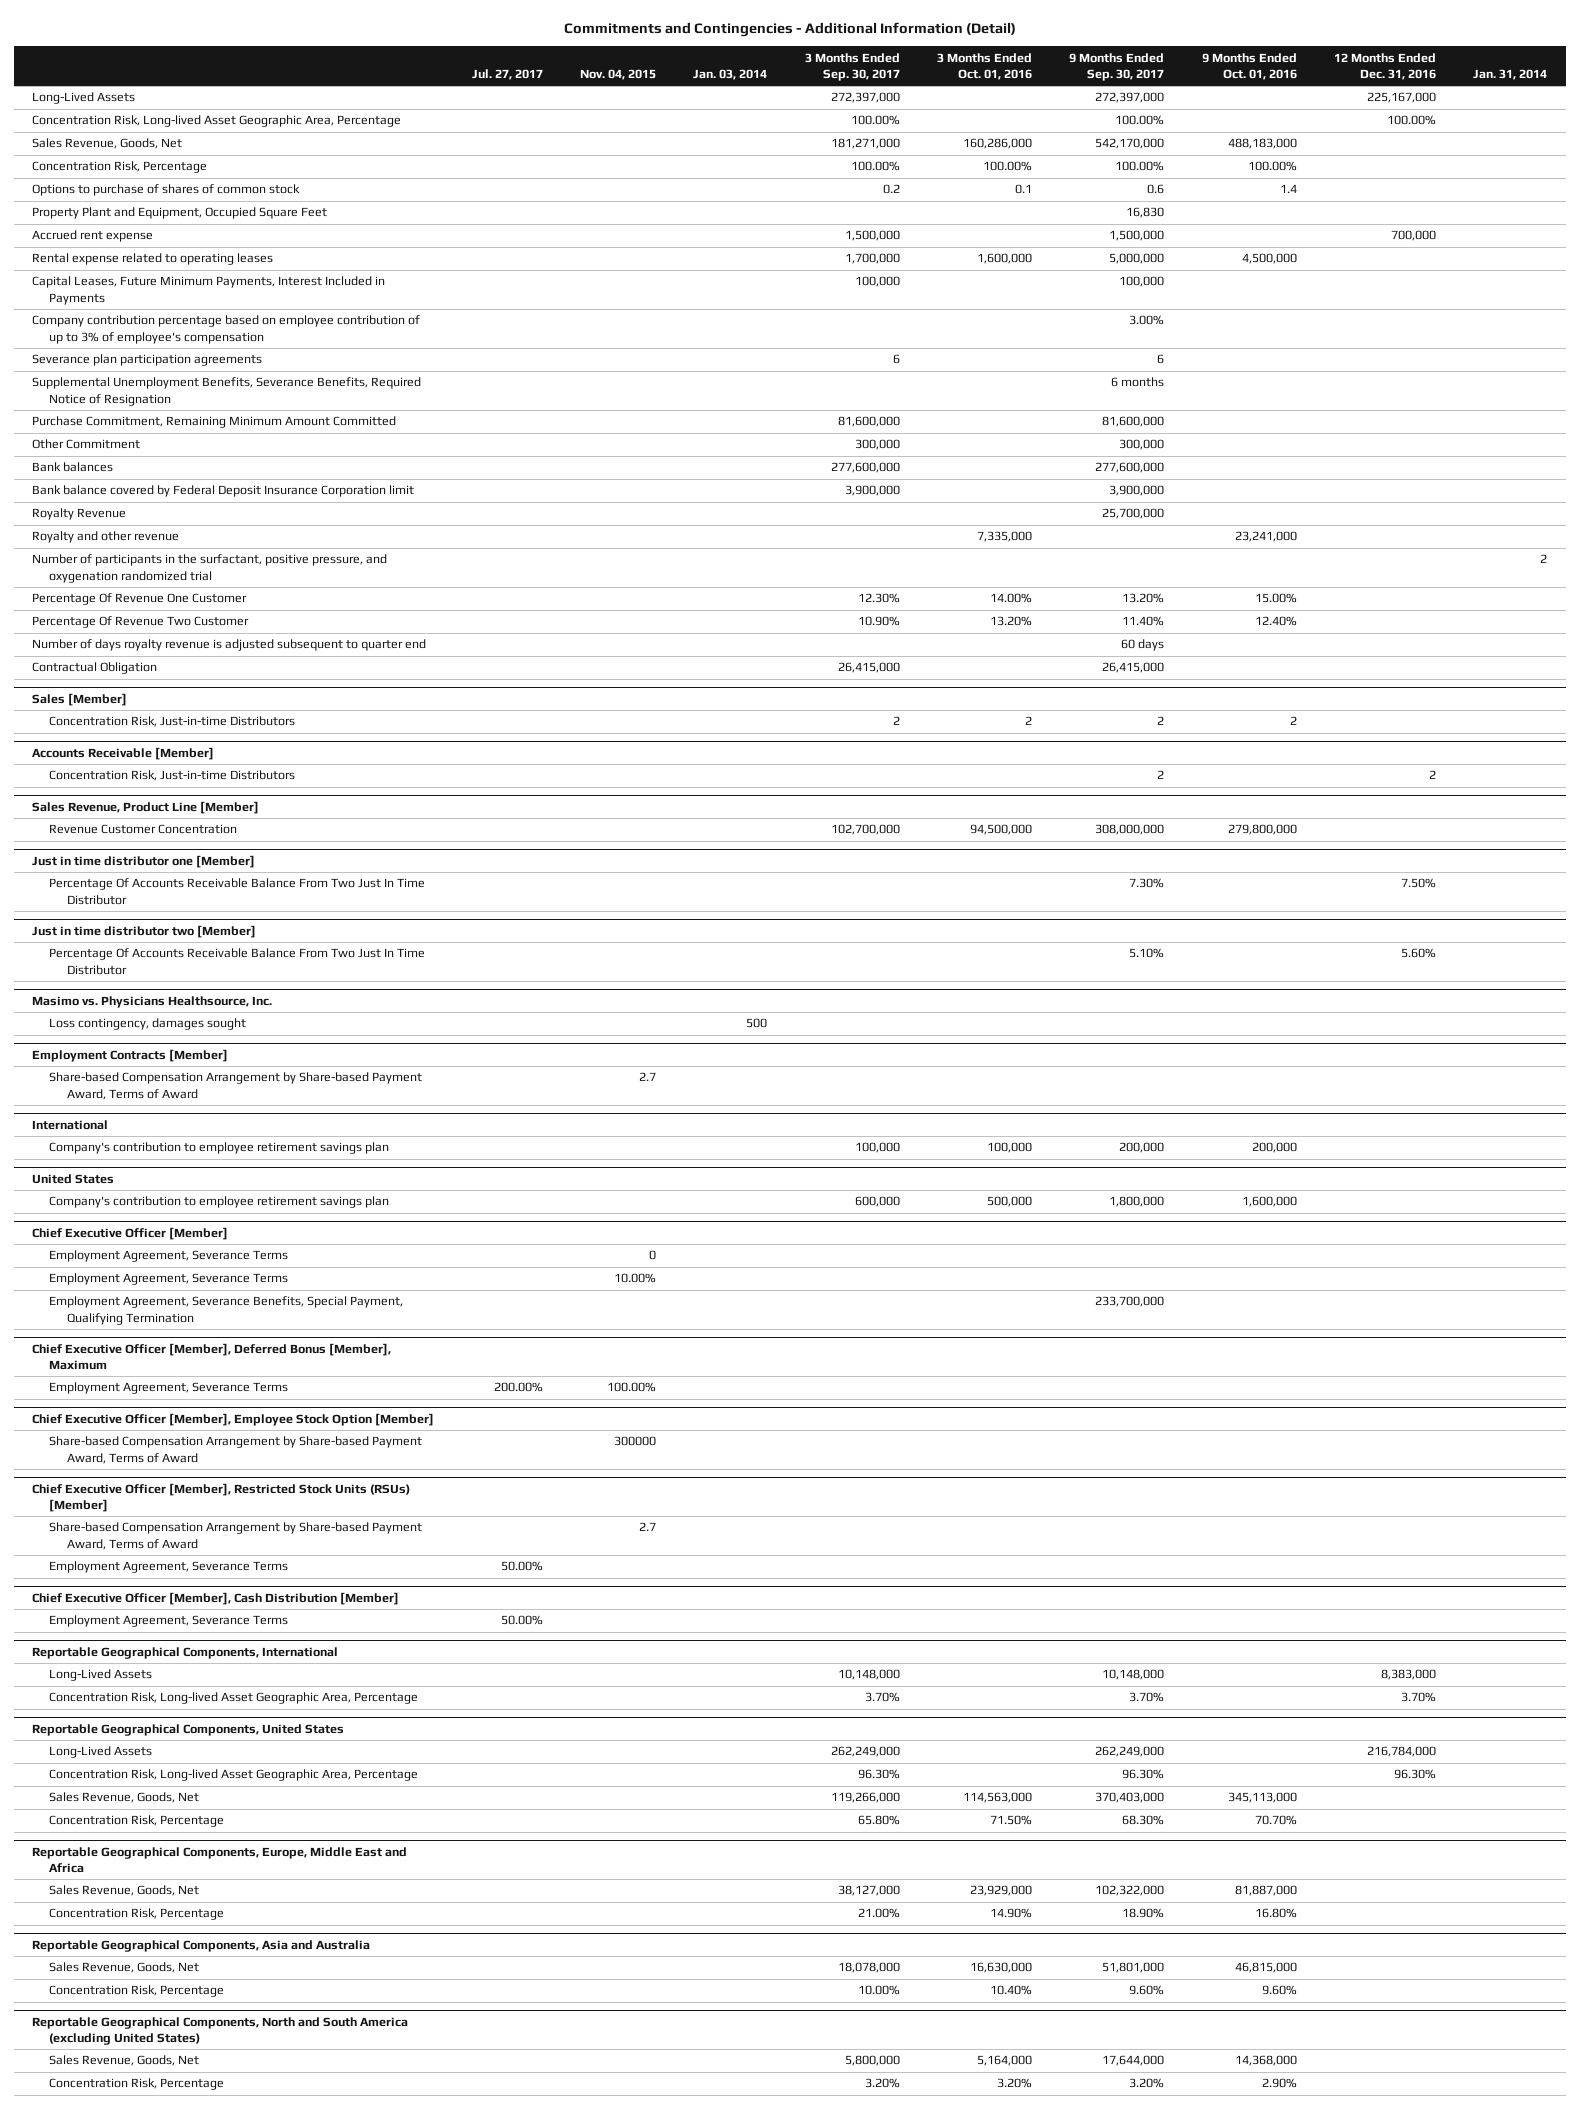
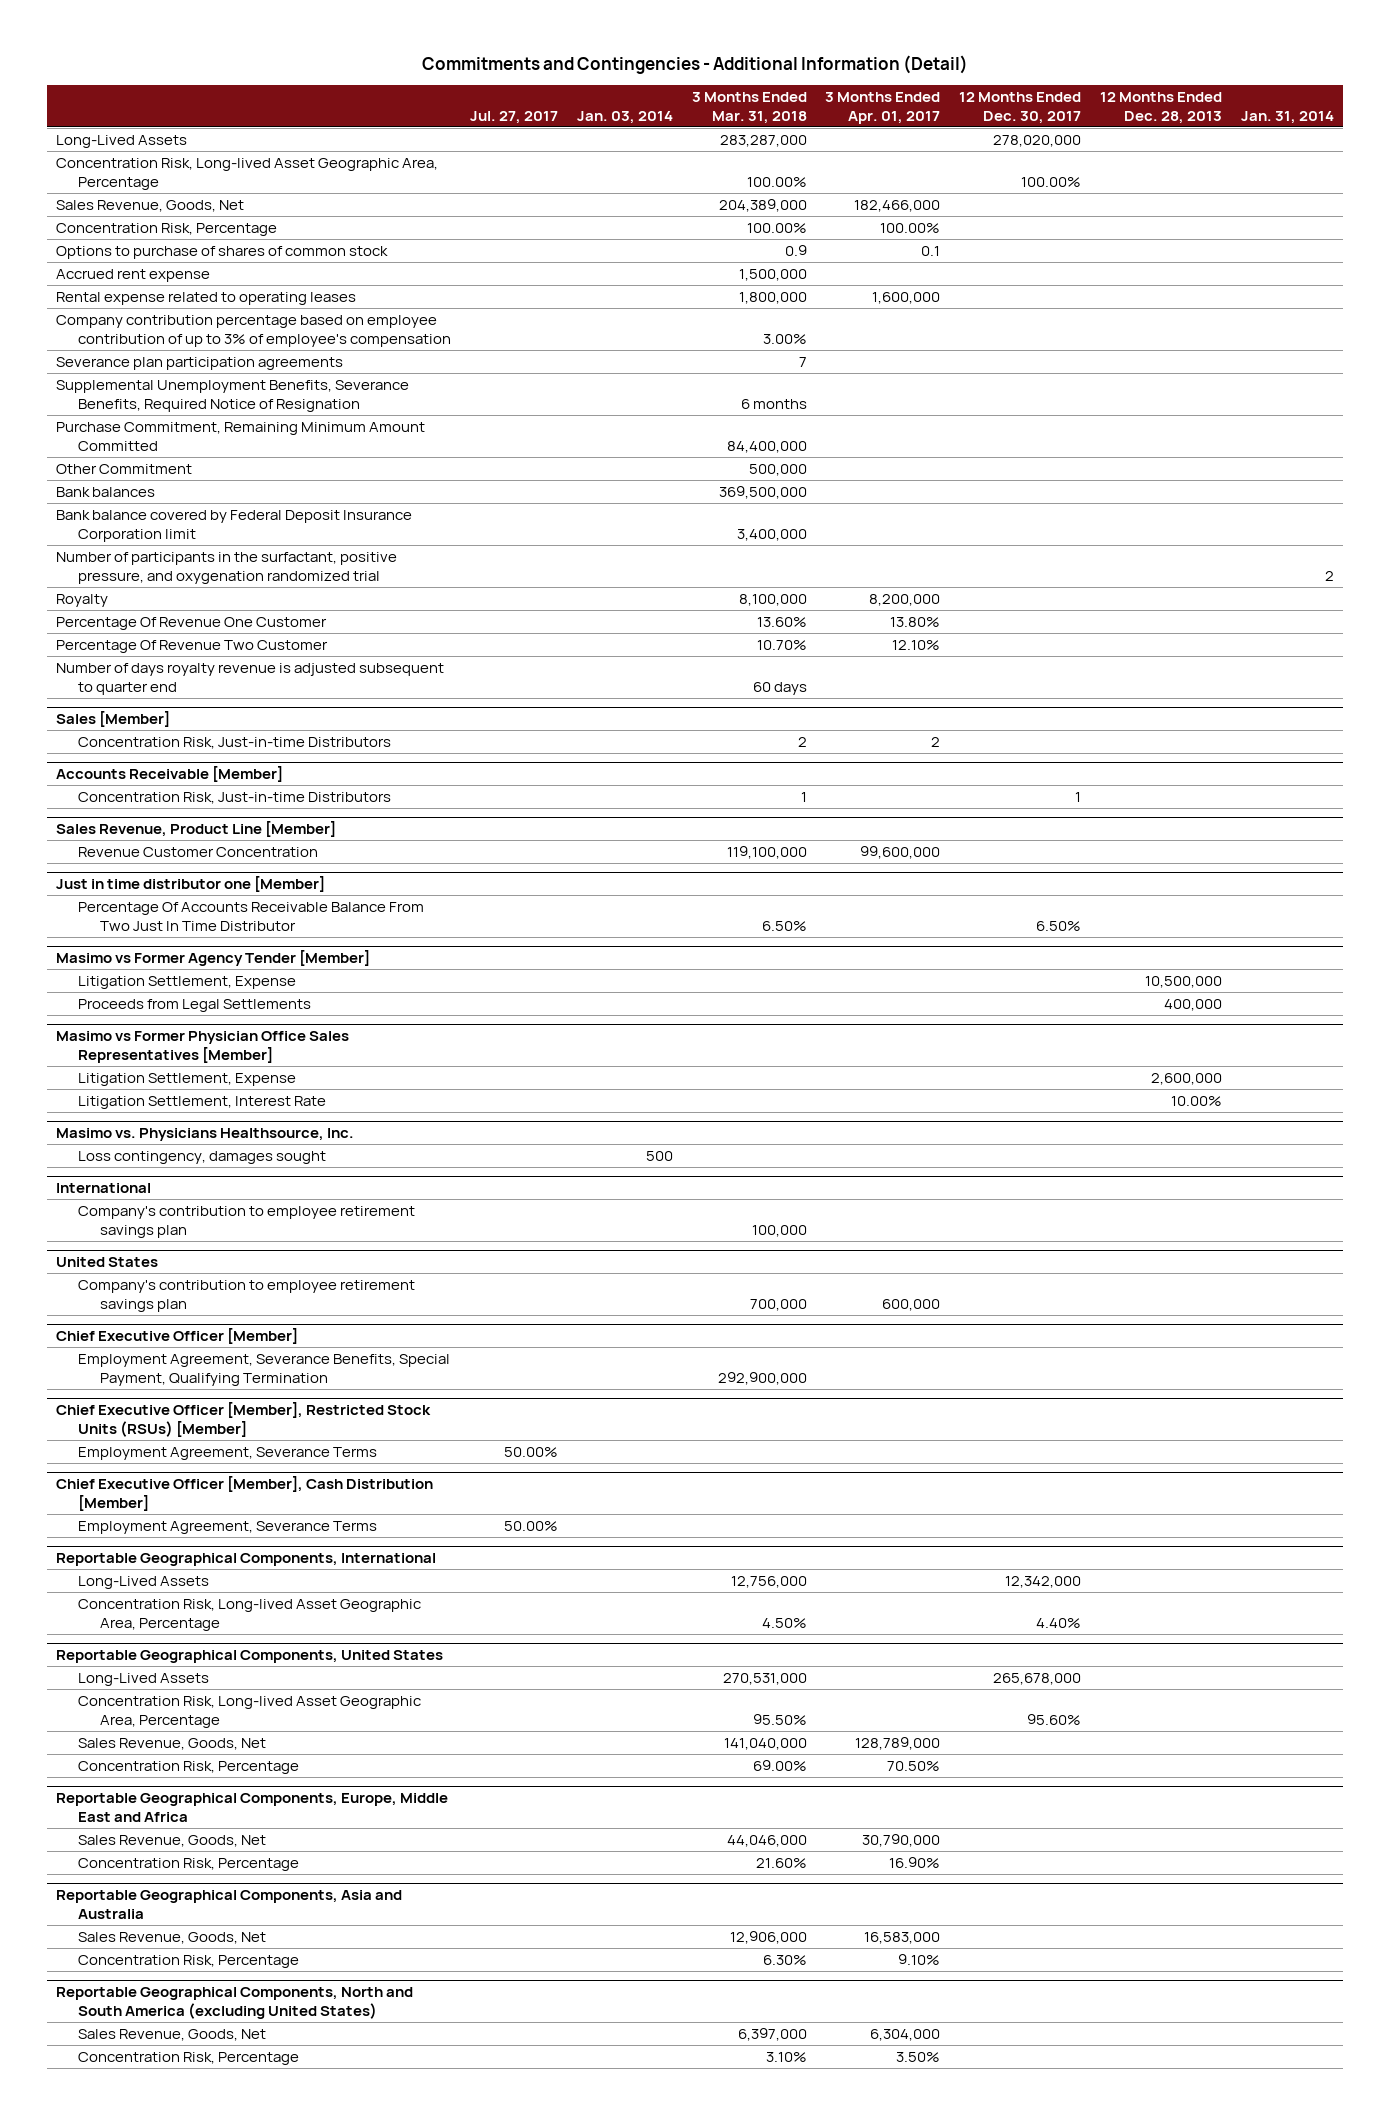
[579,68,656,80] Nov. 04, 2015 -> none
[804,52,900,81] 3 Months Ended Sep. 30, 2017 -> none
[936,52,1032,80] 3 Months Ended Oct. 01, 2016 -> none
[1069,52,1165,81] 9 Months Ended Sep. 30, 2017 -> none
[1201,52,1297,80] 9 Months Ended Oct. 01, 2016 -> none
[1333,52,1436,80] 12 Months Ended Dec. 31, 2016 -> none
none -> [691,91,807,124] 3 Months Ended Mar. 31, 2018
none -> [825,91,941,124] 3 Months Ended Apr. 01, 2017
none -> [959,91,1082,124] 12 Months Ended Dec. 30, 2017
none -> [1099,91,1222,124] 12 Months Ended Dec. 28, 2013
[32,207,328,220] Property Plant and Equipment, Occupied Square Feet -> none
[32,276,386,305] Capital Leases, Future Minimum Payments, Interest Included in Payments -> none
[32,508,127,521] Royalty Revenue -> none
[32,531,180,544] Royalty and other revenue -> none
none -> [56,593,109,607] Royalty
[32,662,158,675] Contractual Obligation -> none
[32,924,257,938] Just in time distributor two [Member] -> none
[49,948,426,975] Percentage Of Accounts Receivable Balance From Two Just In Time Distributor -> none
none -> [56,950,371,967] Masimo vs Former Agency Tender [Member]
none -> [78,975,297,989] Litigation Settlement, Expense
none -> [78,998,312,1012] Proceeds from Legal Settlements
none -> [56,1031,350,1064] Masimo vs Former Physician Office Sales Representatives [Member]
none -> [78,1072,297,1086] Litigation Settlement, Expense
none -> [78,1095,327,1109] Litigation Settlement, Interest Rate
[32,1048,229,1062] Employment Contracts [Member] -> none
[49,1072,423,1100] Share-based Compensation Arrangement by Share-based Payment Award, Terms of Award -> none
[49,1250,289,1263] Employment Agreement, Severance Terms -> none
[49,1273,289,1286] Employment Agreement, Severance Terms -> none
[32,1342,392,1371] Chief Executive Officer [Member], Deferred Bonus [Member], Maximum -> none
[49,1382,289,1395] Employment Agreement, Severance Terms -> none
[32,1412,435,1426] Chief Executive Officer [Member], Employee Stock Option [Member] -> none
[49,1436,423,1464] Share-based Compensation Arrangement by Share-based Payment Award, Terms of Award -> none
[49,1522,423,1550] Share-based Compensation Arrangement by Share-based Payment Award, Terms of Award -> none

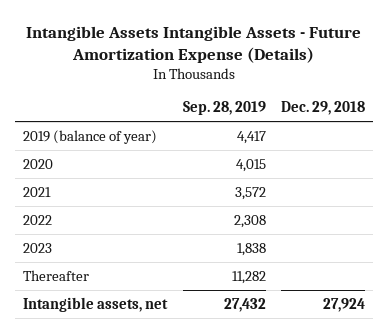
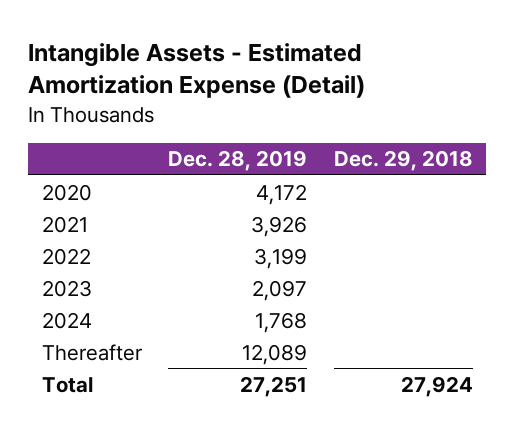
[26,25,362,64] Intangible Assets Intangible Assets - Future Amortization Expense (Details) -> [28,42,366,99] Intangible Assets - Estimated Amortization Expense (Detail)
[182,101,266,116] Sep. 28, 2019 -> none
none -> [168,150,308,172] Dec. 28, 2019
[23,129,158,144] 2019 (balance of year) -> none
none -> [41,311,92,329] 2024
[23,296,169,312] Intangible assets, net -> [41,376,93,393] Total

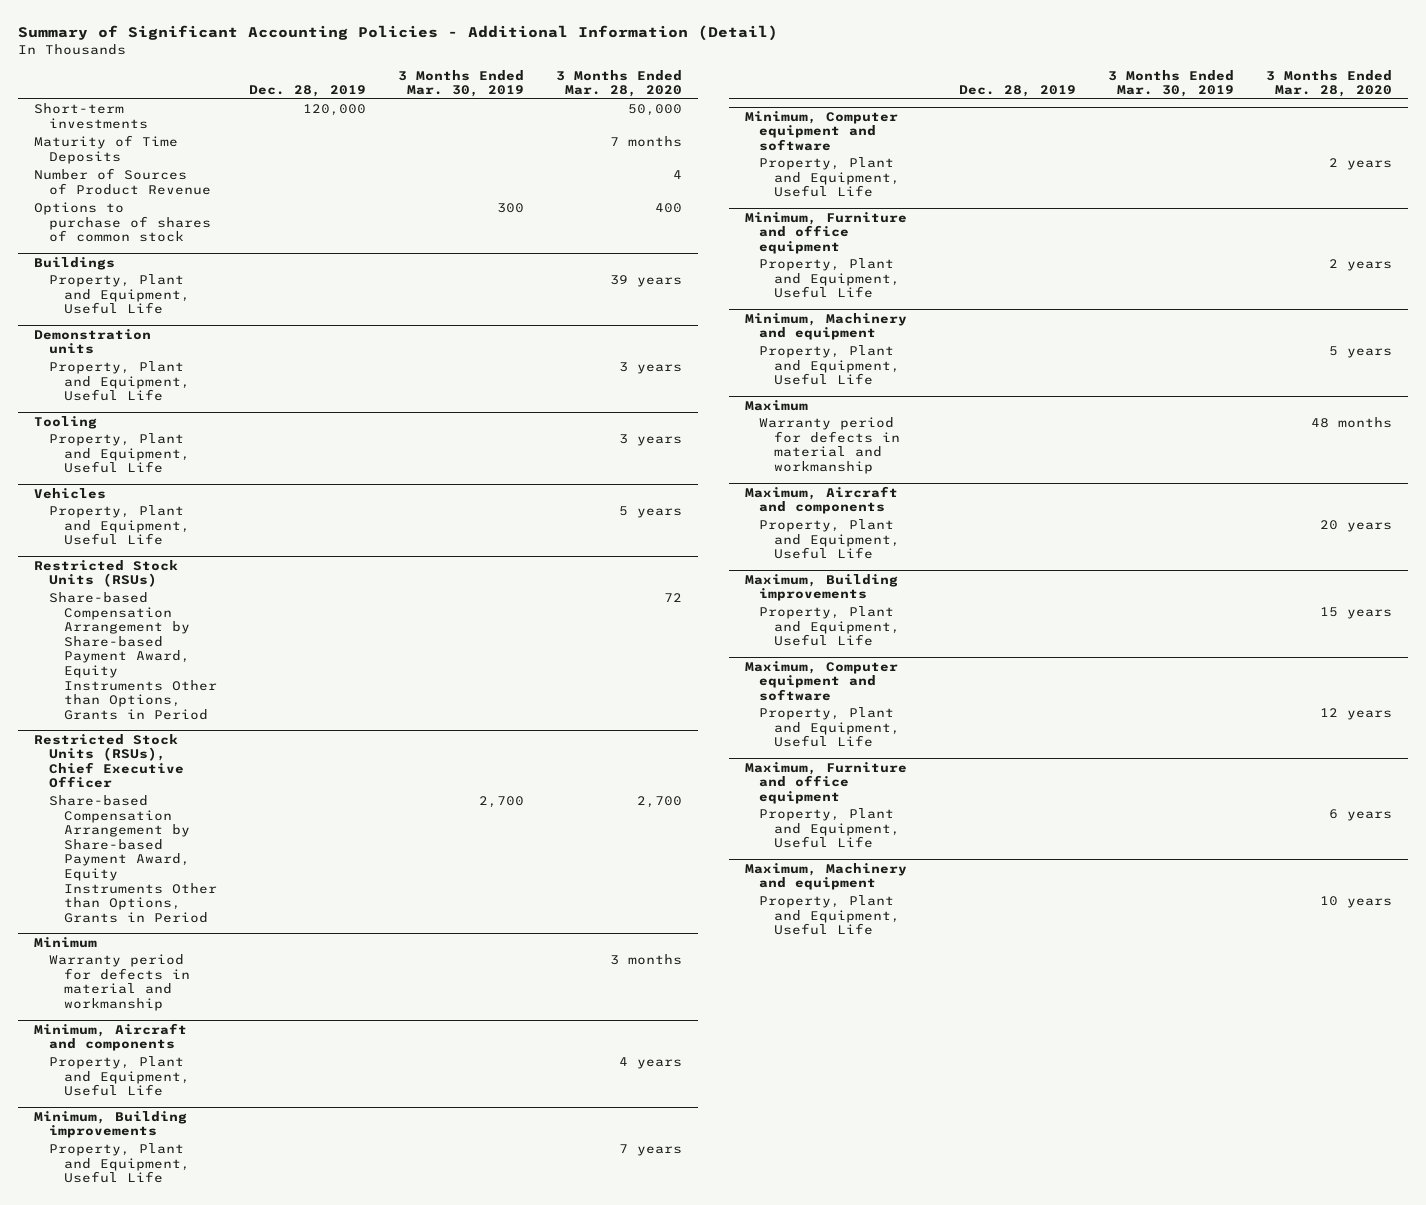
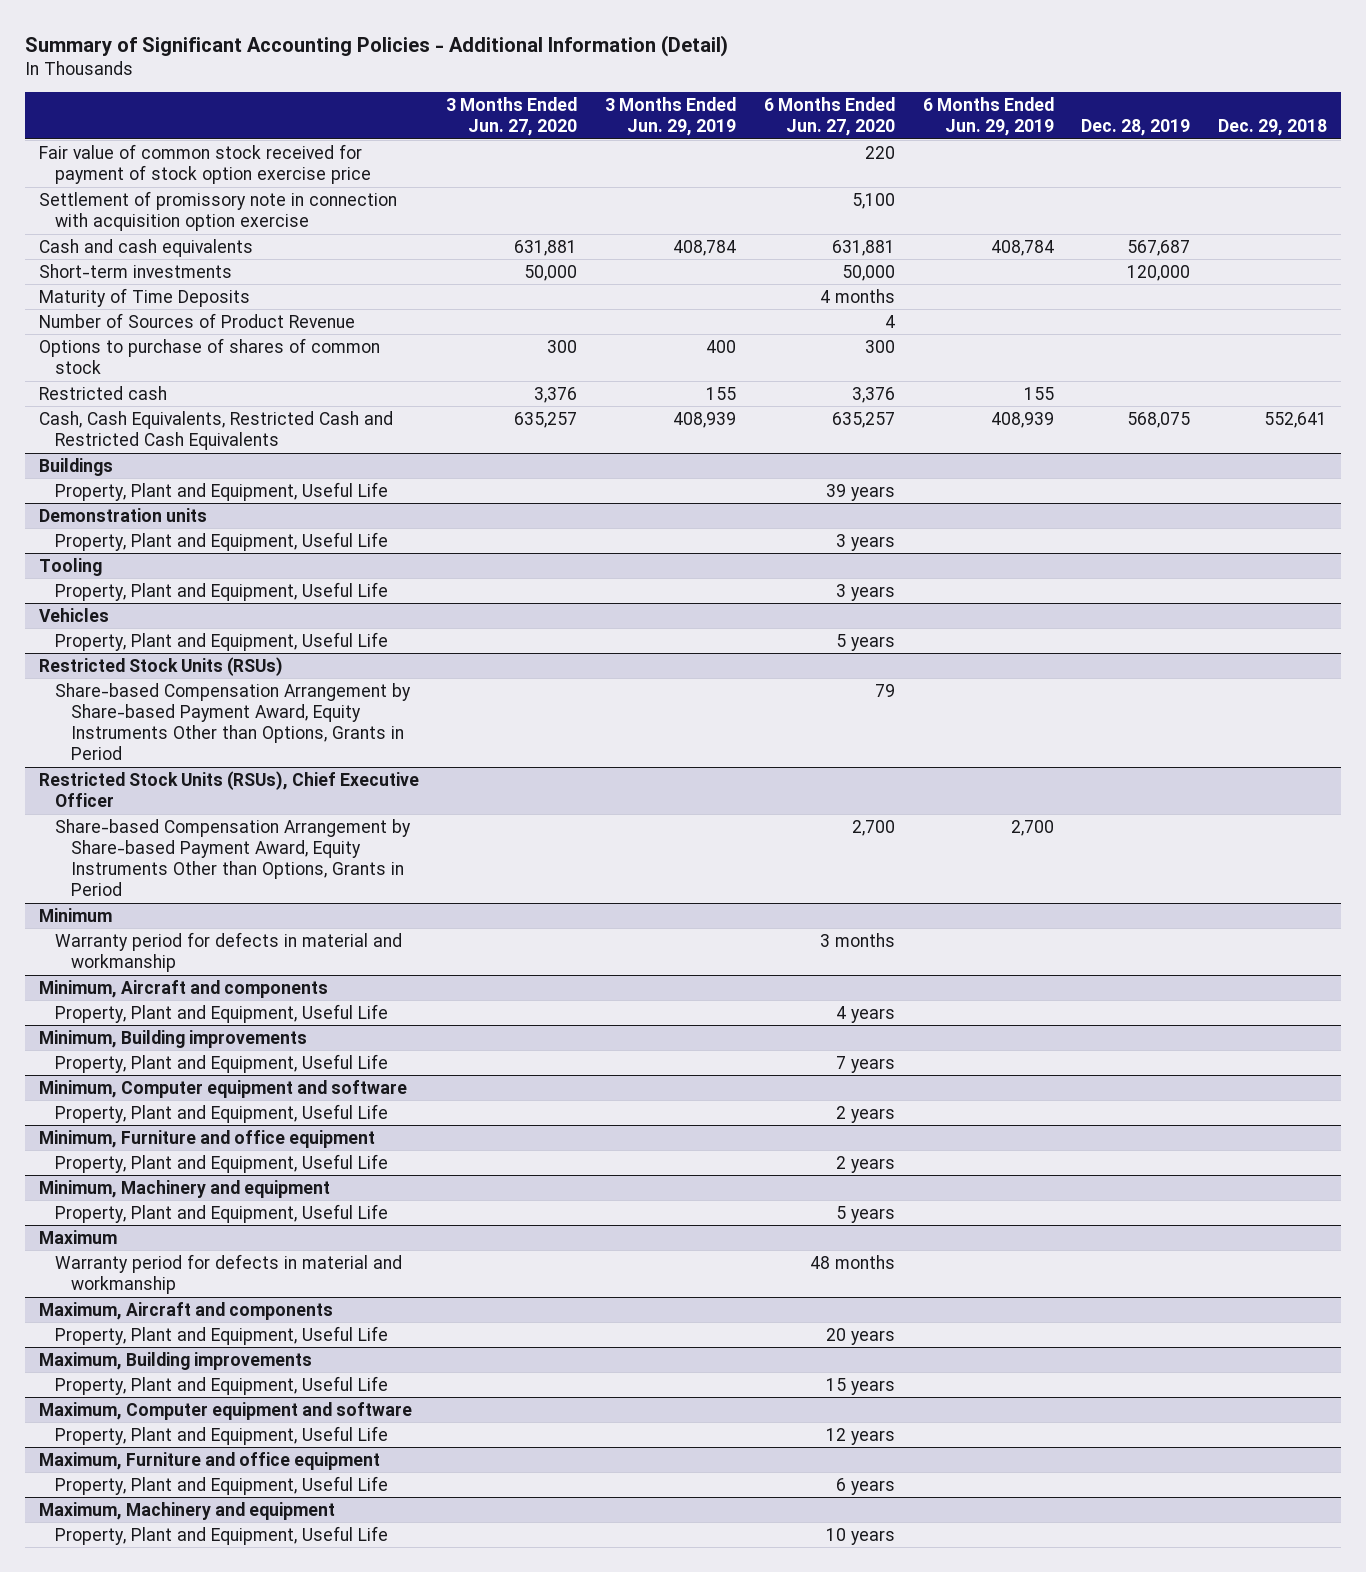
[397,69,524,98] 3 Months Ended Mar. 30, 2019 -> none
[555,69,682,98] 3 Months Ended Mar. 28, 2020 -> none
none -> [446,97,578,137] 3 Months Ended Jun. 27, 2020
none -> [605,97,737,137] 3 Months Ended Jun. 29, 2019
none -> [763,97,895,137] 6 Months Ended Jun. 27, 2020
none -> [922,97,1054,137] 6 Months Ended Jun. 29, 2019
none -> [1218,119,1328,137] Dec. 29, 2018
none -> [38,143,371,185] Fair value of common stock received for payment of stock option exercise price
none -> [38,190,397,232] Settlement of promissory note in connection with acquisition option exercise
none -> [38,238,253,257] Cash and cash equivalents
none -> [38,385,167,400] Restricted cash
none -> [38,410,393,451] Cash, Cash Equivalents, Restricted Cash and Restricted Cash Equivalents

